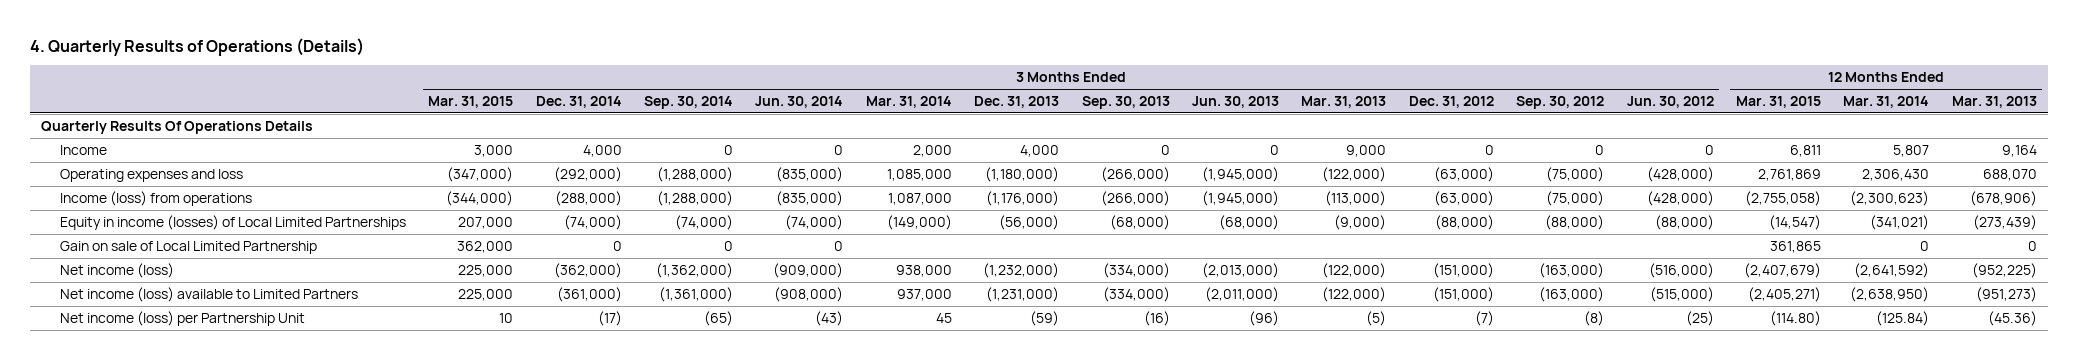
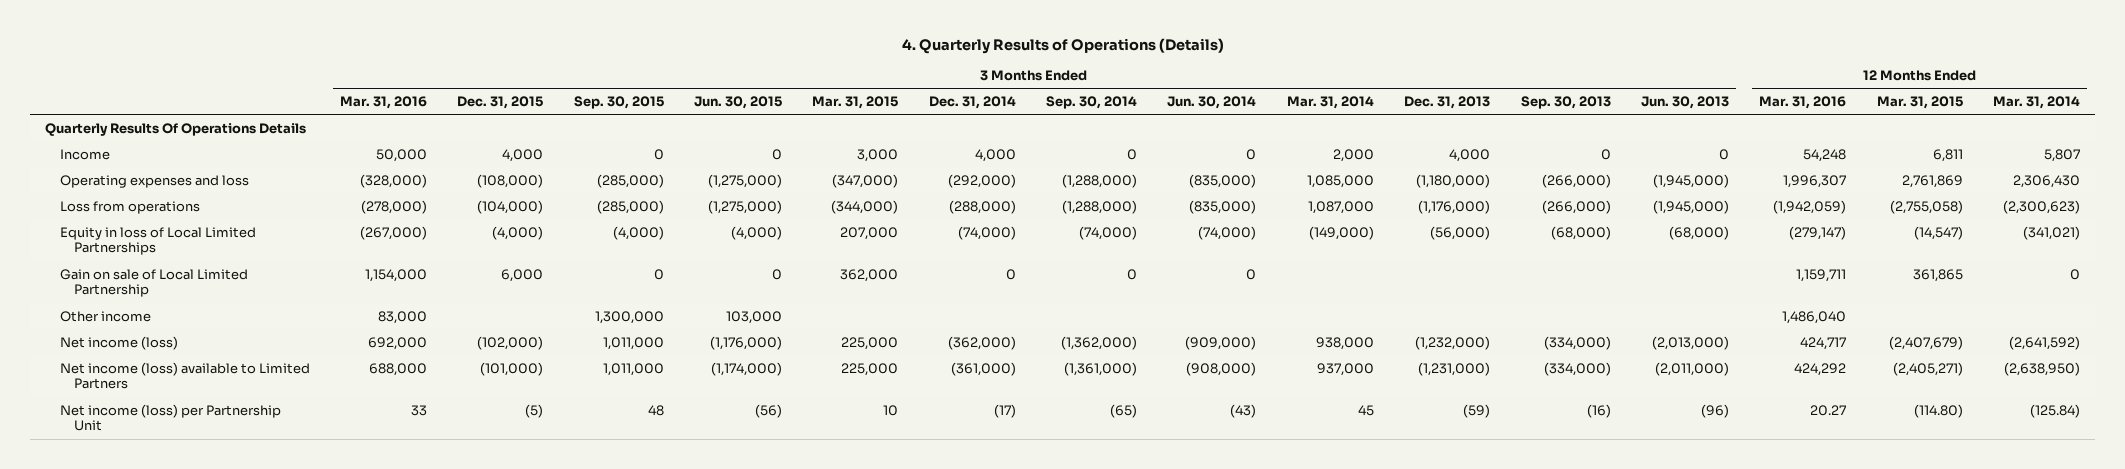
[1301,96,1387,109] Mar. 31, 2013 -> none
[1408,96,1494,109] Dec. 31, 2012 -> none
[1516,96,1605,110] Sep. 30, 2012 -> none
[1626,96,1714,109] Jun. 30, 2012 -> none
[1951,96,2037,109] Mar. 31, 2013 -> none
none -> [340,96,428,110] Mar. 31, 2016
none -> [457,96,544,110] Dec. 31, 2015
none -> [573,96,664,110] Sep. 30, 2015
none -> [694,96,783,110] Jun. 30, 2015
none -> [1759,96,1847,110] Mar. 31, 2016
[59,190,252,206] Income (loss) from operations -> [59,200,200,214] Loss from operations
[59,214,406,230] Equity in income (losses) of Local Limited Partnerships -> [59,226,256,256] Equity in loss of Local Limited Partnerships
none -> [59,310,151,322] Other income

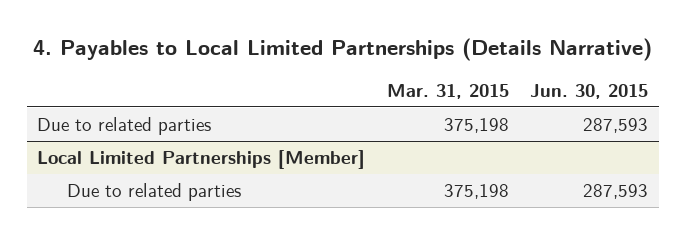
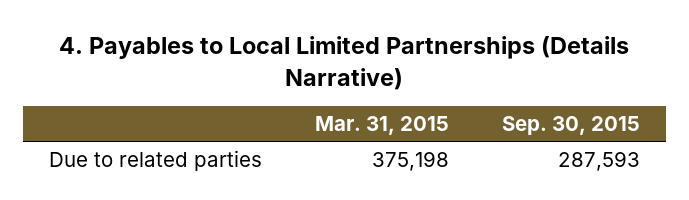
[530,83,649,99] Jun. 30, 2015 -> none
none -> [501,116,640,136] Sep. 30, 2015
[37,149,366,169] Local Limited Partnerships [Member] -> none
[66,182,241,201] Due to related parties -> none

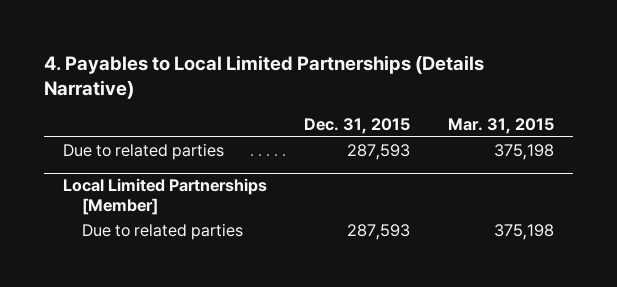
[501,116,640,136] Sep. 30, 2015 -> none
none -> [304,118,411,135] Dec. 31, 2015
none -> [62,178,267,216] Local Limited Partnerships [Member]
none -> [82,223,244,241] Due to related parties

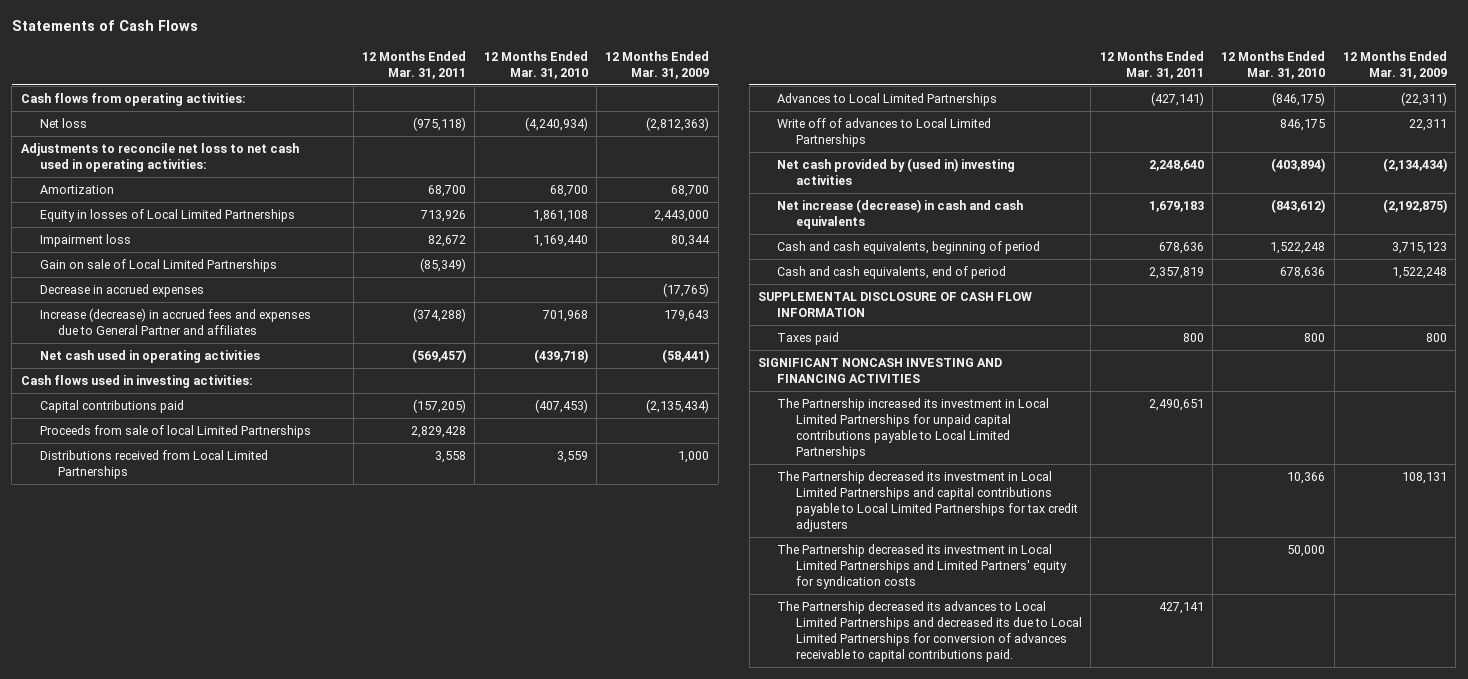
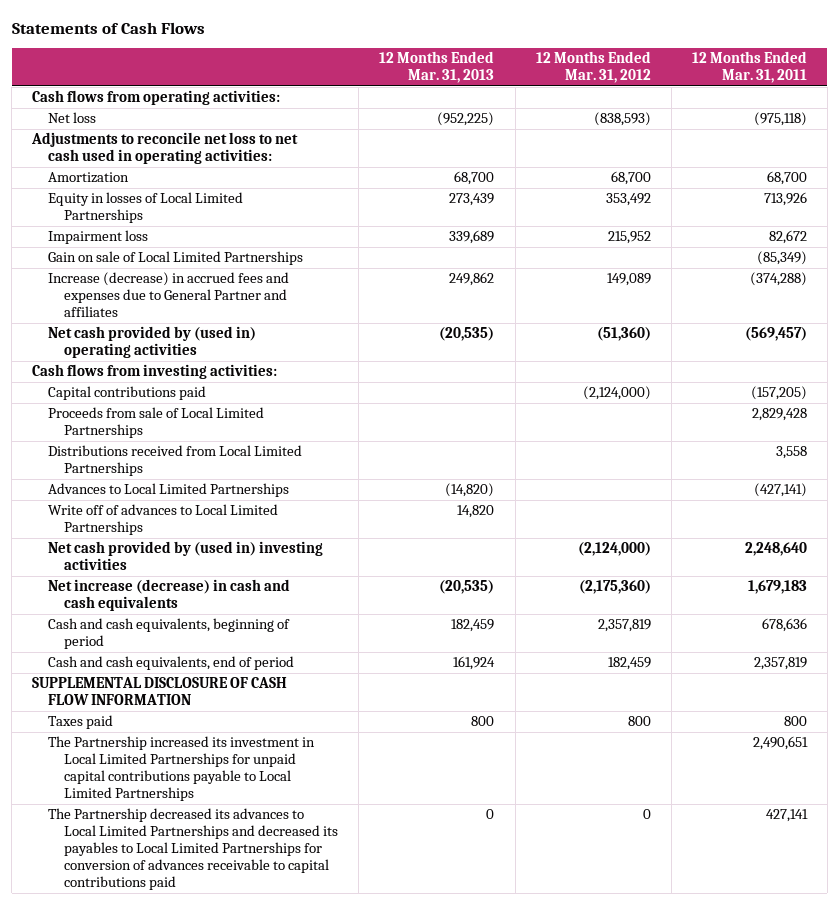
[483,50,588,79] 12 Months Ended Mar. 31, 2010 -> none
[605,50,710,79] 12 Months Ended Mar. 31, 2009 -> none
none -> [379,51,495,84] 12 Months Ended Mar. 31, 2013
none -> [535,51,651,84] 12 Months Ended Mar. 31, 2012
[39,283,204,297] Decrease in accrued expenses -> none
[39,349,260,363] Net cash used in operating activities -> [48,326,257,359] Net cash provided by (used in) operating activities
[20,374,253,388] Cash flows used in investing activities: -> [32,364,278,380] Cash flows from investing activities:
[39,424,311,438] Proceeds from sale of local Limited Partnerships -> [48,407,265,439] Proceeds from sale of Local Limited Partnerships
[758,357,1003,384] SIGNIFICANT NONCASH INVESTING AND FINANCING ACTIVITIES -> none
[777,470,1079,533] The Partnership decreased its investment in Local Limited Partnerships and capital contributions payable to Local Limited Partnerships for tax credit adjusters -> none
[777,543,1068,590] The Partnership decreased its investment in Local Limited Partnerships and Limited Partners' equity for syndication costs -> none
[777,600,1083,663] The Partnership decreased its advances to Local Limited Partnerships and decreased its due to Local Limited Partnerships for conversion of advances receivable to capital contributions paid. -> [48,808,339,891] The Partnership decreased its advances to Local Limited Partnerships and decreased its payables to Local Limited Partnerships for conversion of advances receivable to capital contributions paid

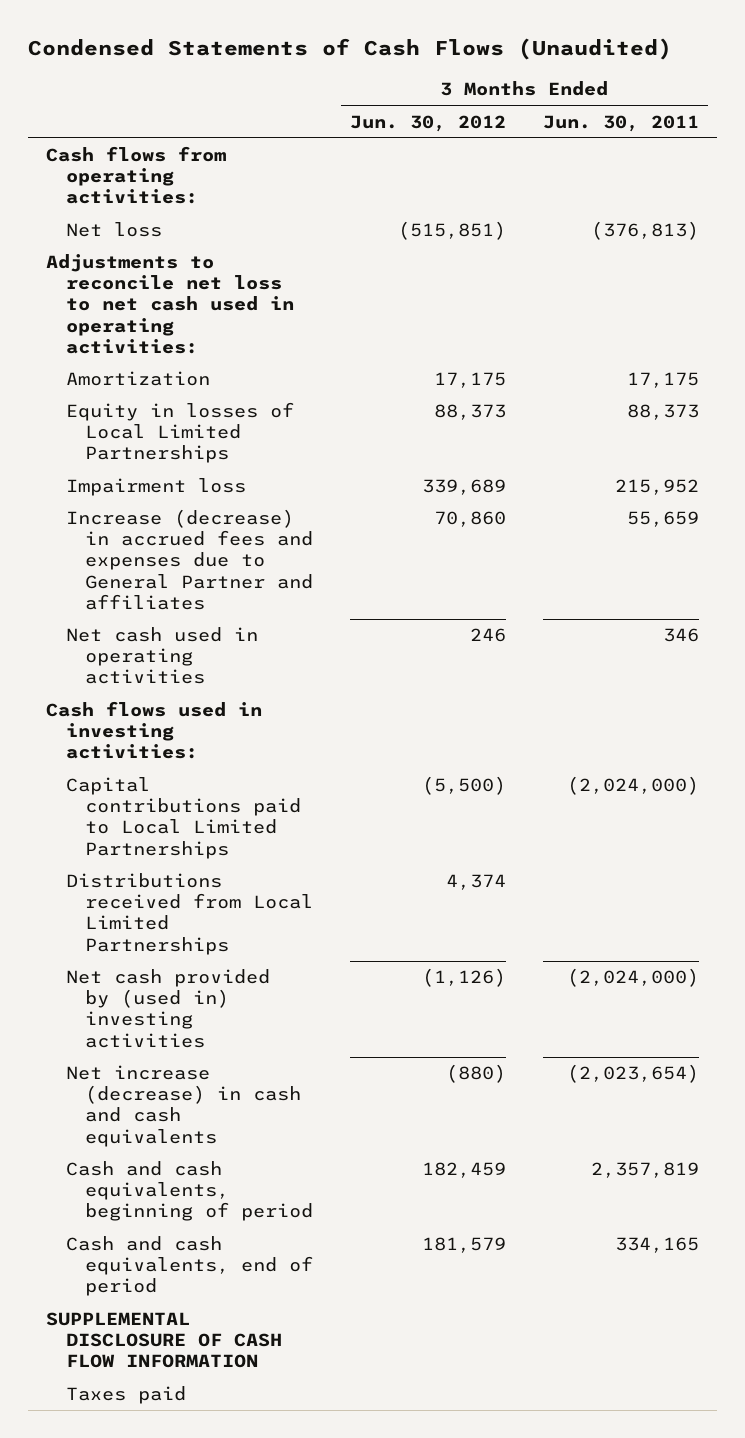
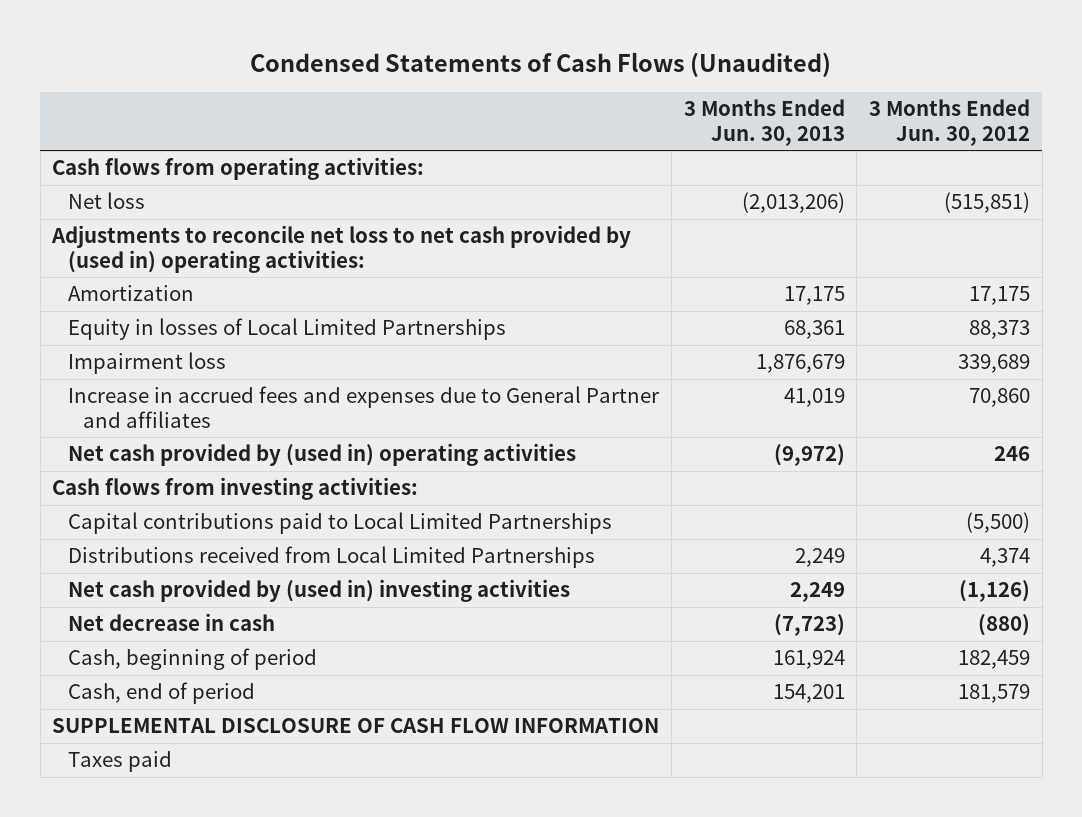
[542,114,699,132] Jun. 30, 2011 -> none
none -> [683,99,845,147] 3 Months Ended Jun. 30, 2013
[46,254,294,354] Adjustments to reconcile net loss to net cash used in operating activities: -> [51,225,632,273] Adjustments to reconcile net loss to net cash provided by (used in) operating activities:
[65,509,314,610] Increase (decrease) in accrued fees and expenses due to General Partner and affiliates -> [67,386,659,428] Increase in accrued fees and expenses due to General Partner and affiliates
[65,627,258,685] Net cash used in operating activities -> [67,443,576,467] Net cash provided by (used in) operating activities
[46,701,263,760] Cash flows used in investing activities: -> [52,477,419,501] Cash flows from investing activities:
[65,1065,302,1147] Net increase (decrease) in cash and cash equivalents -> [67,613,275,632] Net decrease in cash
[65,1161,314,1222] Cash and cash equivalents, beginning of period -> [67,648,317,671] Cash, beginning of period
[65,1236,314,1297] Cash and cash equivalents, end of period -> [67,682,255,705] Cash, end of period

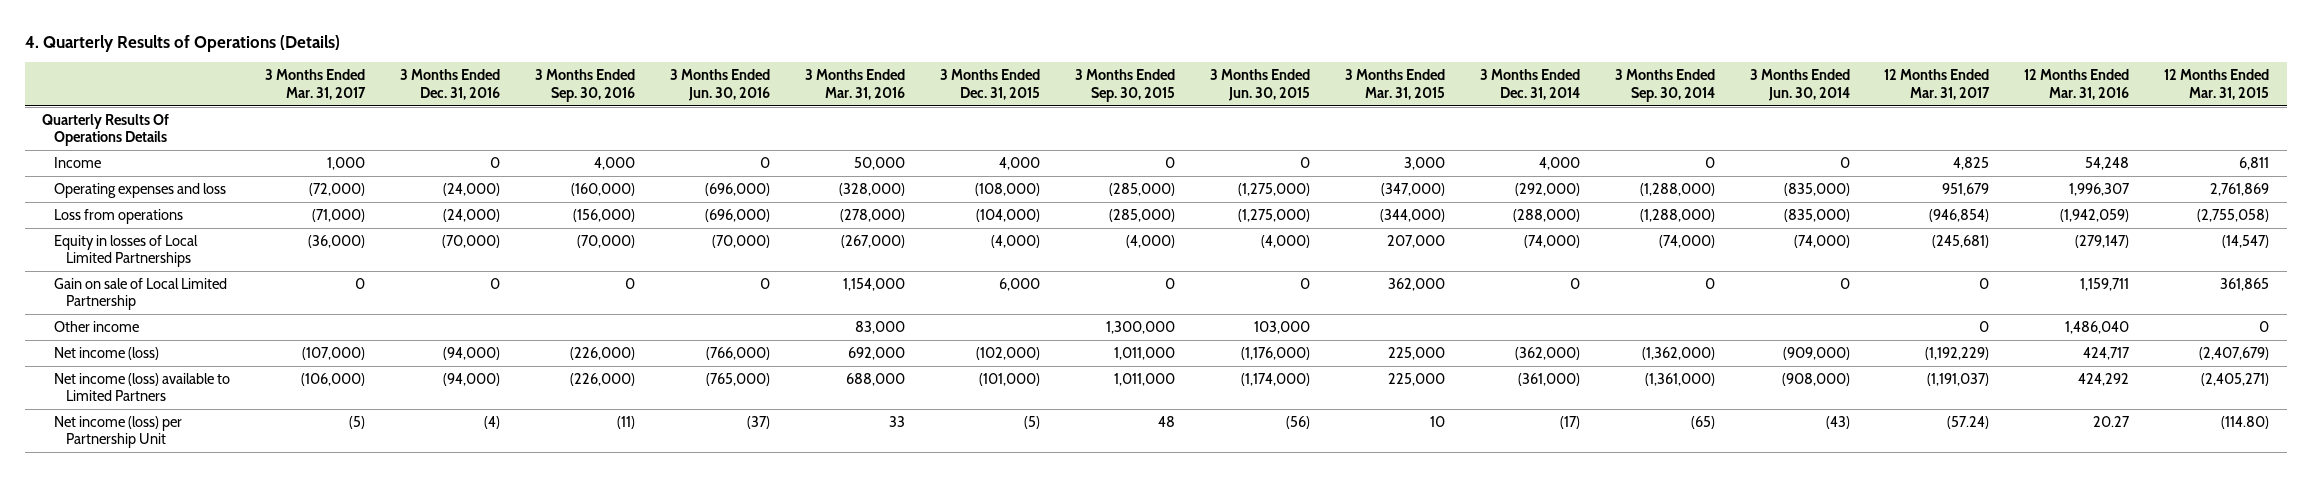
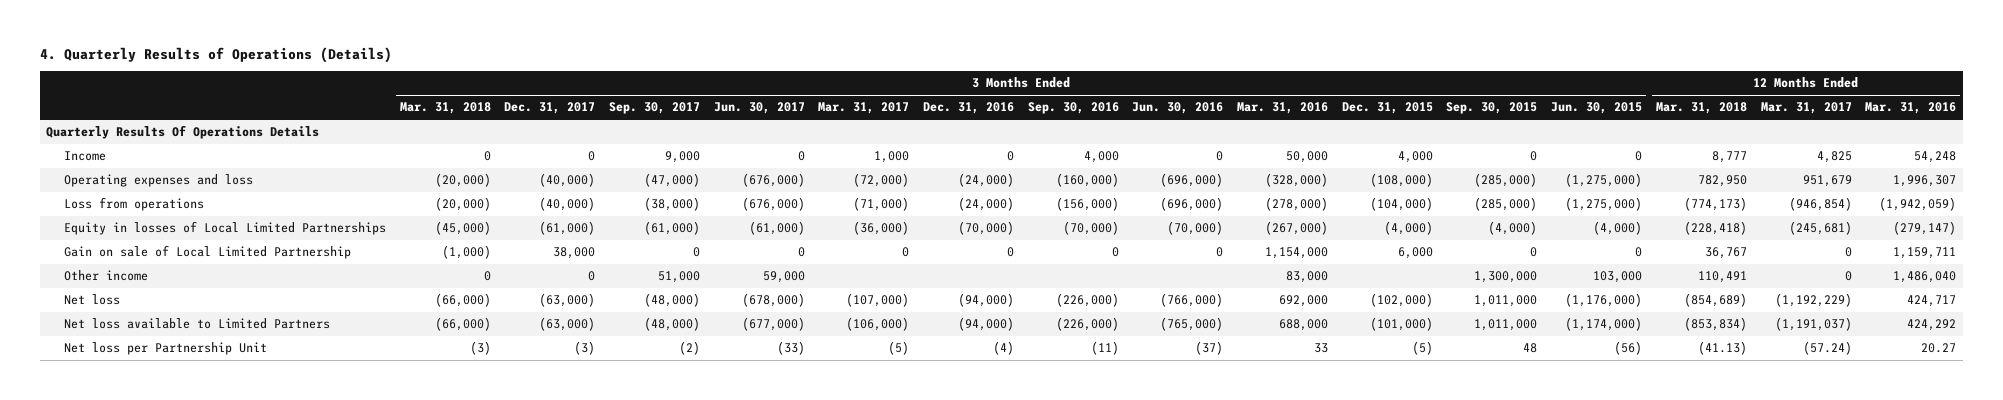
[1344,69,1445,100] 3 Months Ended Mar. 31, 2015 -> none
[1479,69,1580,100] 3 Months Ended Dec. 31, 2014 -> none
[1614,69,1715,102] 3 Months Ended Sep. 30, 2014 -> none
[1749,69,1850,101] 3 Months Ended Jun. 30, 2014 -> none
[2164,69,2270,100] 12 Months Ended Mar. 31, 2015 -> none
none -> [399,102,491,115] Mar. 31, 2018
none -> [504,102,596,115] Dec. 31, 2017
none -> [608,102,700,115] Sep. 30, 2017
none -> [713,102,805,115] Jun. 30, 2017
none -> [1655,102,1747,115] Mar. 31, 2018
[54,347,160,361] Net income (loss) -> [63,294,120,306] Net loss
[54,373,231,402] Net income (loss) available to Limited Partners -> [63,318,330,330] Net loss available to Limited Partners
[54,416,183,449] Net income (loss) per Partnership Unit -> [63,342,267,356] Net loss per Partnership Unit

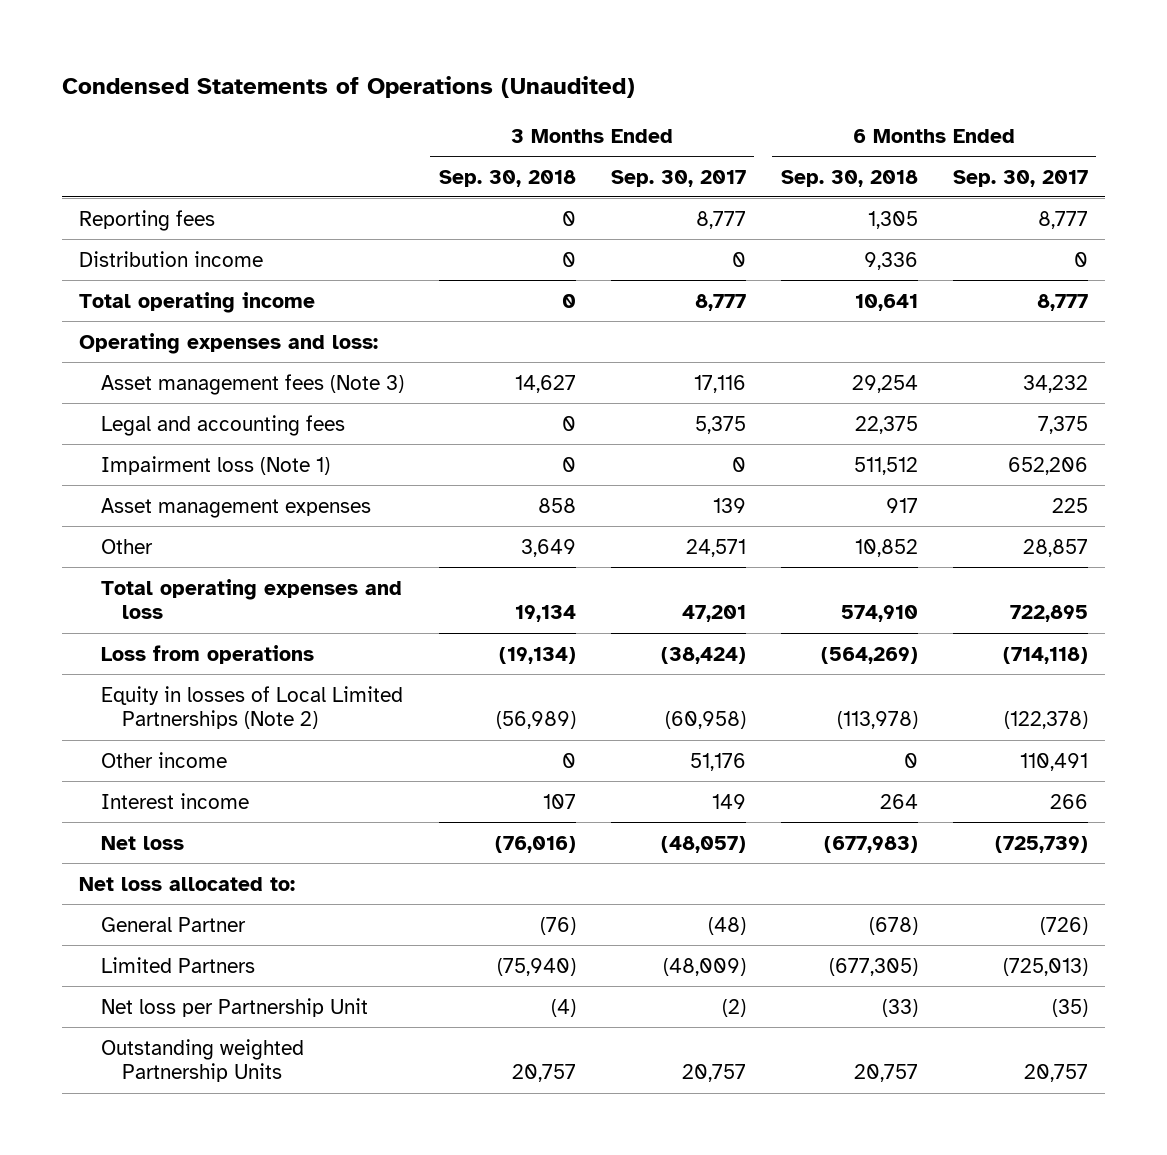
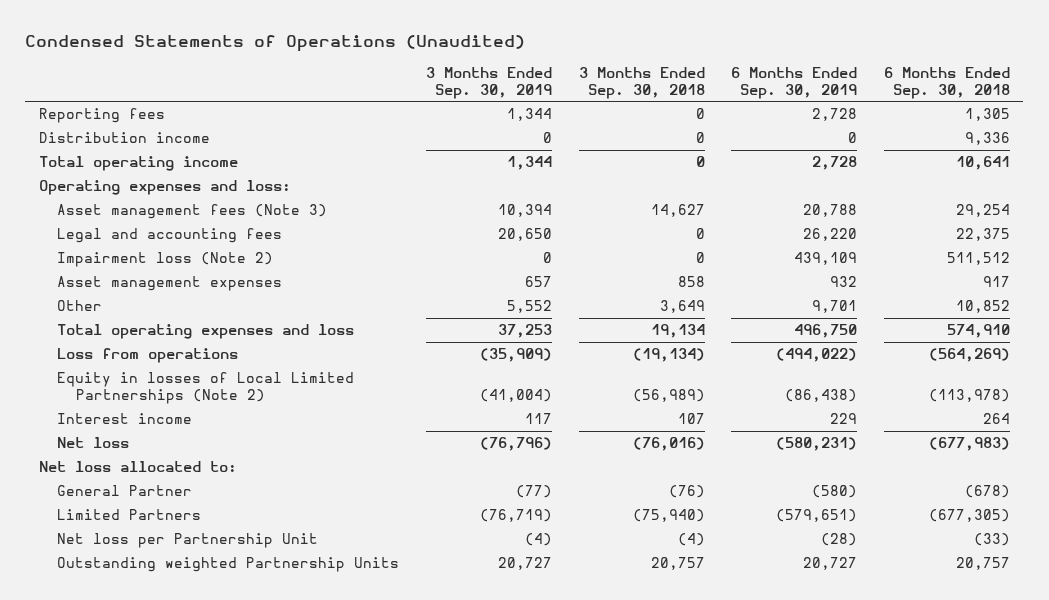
[610,169,746,187] Sep. 30, 2017 -> none
[952,169,1088,187] Sep. 30, 2017 -> none
none -> [426,66,553,99] 3 Months Ended Sep. 30, 2019
none -> [731,66,858,99] 6 Months Ended Sep. 30, 2019
[100,455,330,475] Impairment loss (Note 1) -> [57,252,274,268] Impairment loss (Note 2)
[100,751,227,768] Other income -> none

